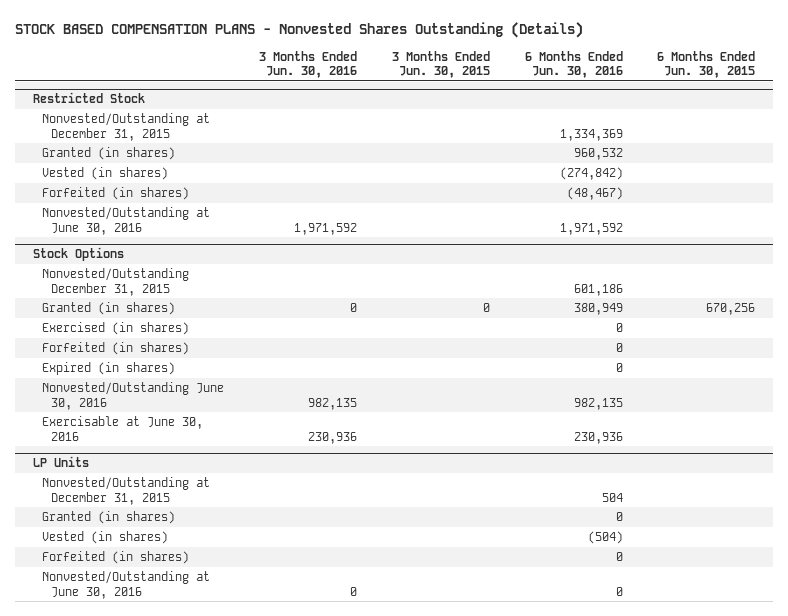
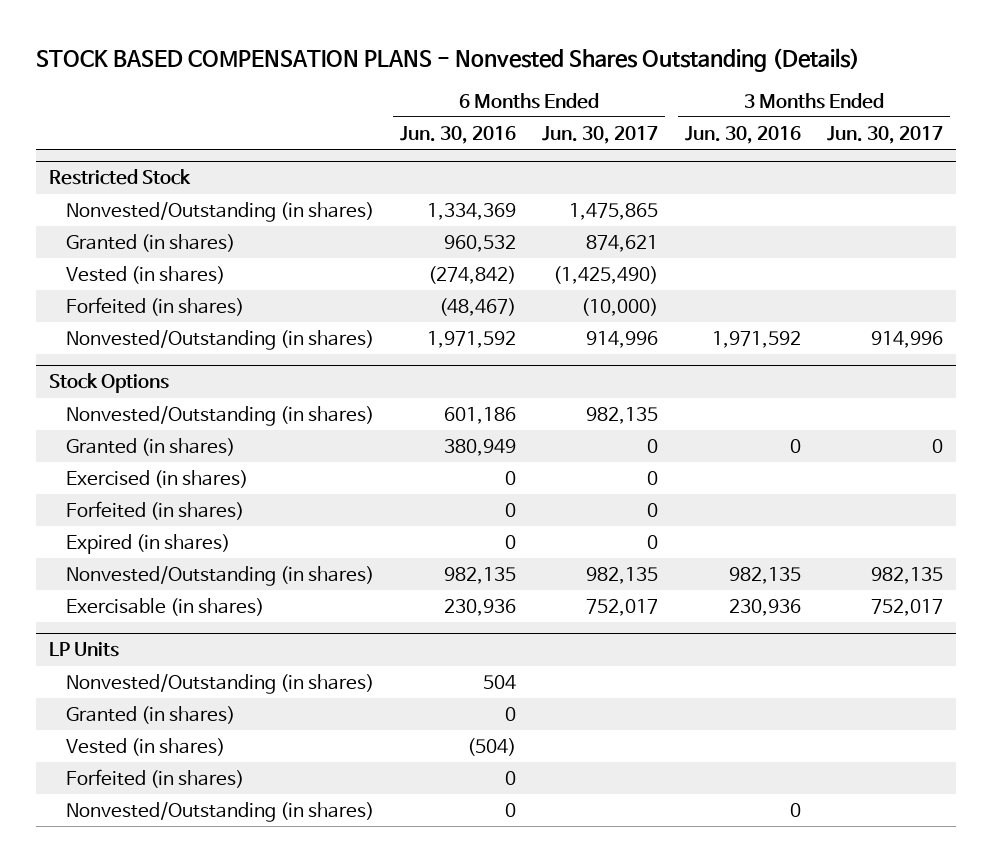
[391,50,490,79] 3 Months Ended Jun. 30, 2015 -> none
[657,50,756,79] 6 Months Ended Jun. 30, 2015 -> none
none -> [542,126,659,145] Jun. 30, 2017
none -> [827,126,944,145] Jun. 30, 2017
[42,113,211,141] Nonvested/Outstanding at December 31, 2015 -> [65,202,374,223] Nonvested/Outstanding (in shares)
[42,207,211,235] Nonvested/Outstanding at June 30, 2016 -> [65,330,374,351] Nonvested/Outstanding (in shares)
[42,268,190,296] Nonvested/Outstanding December 31, 2015 -> [65,406,374,427] Nonvested/Outstanding (in shares)
[42,382,225,410] Nonvested/Outstanding June 30, 2016 -> [65,566,374,587] Nonvested/Outstanding (in shares)
[42,416,204,441] Exercisable at June 30, 2016 -> [65,598,264,617] Exercisable (in shares)
[42,477,211,505] Nonvested/Outstanding at December 31, 2015 -> [65,674,374,695] Nonvested/Outstanding (in shares)
[42,571,211,599] Nonvested/Outstanding at June 30, 2016 -> [65,802,374,823] Nonvested/Outstanding (in shares)

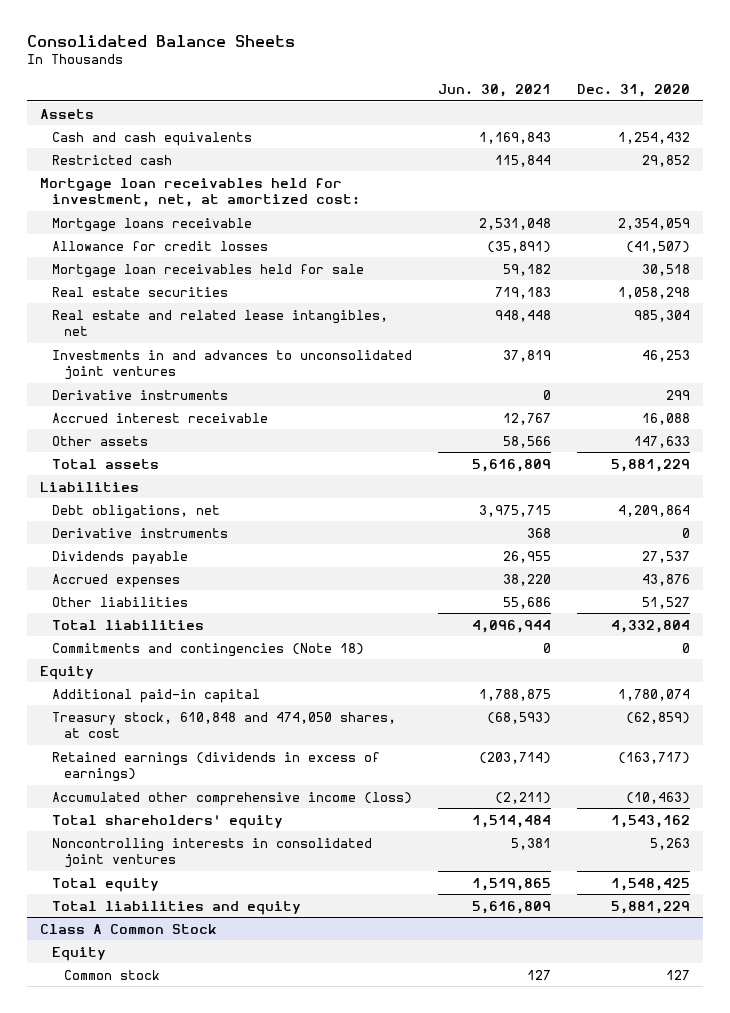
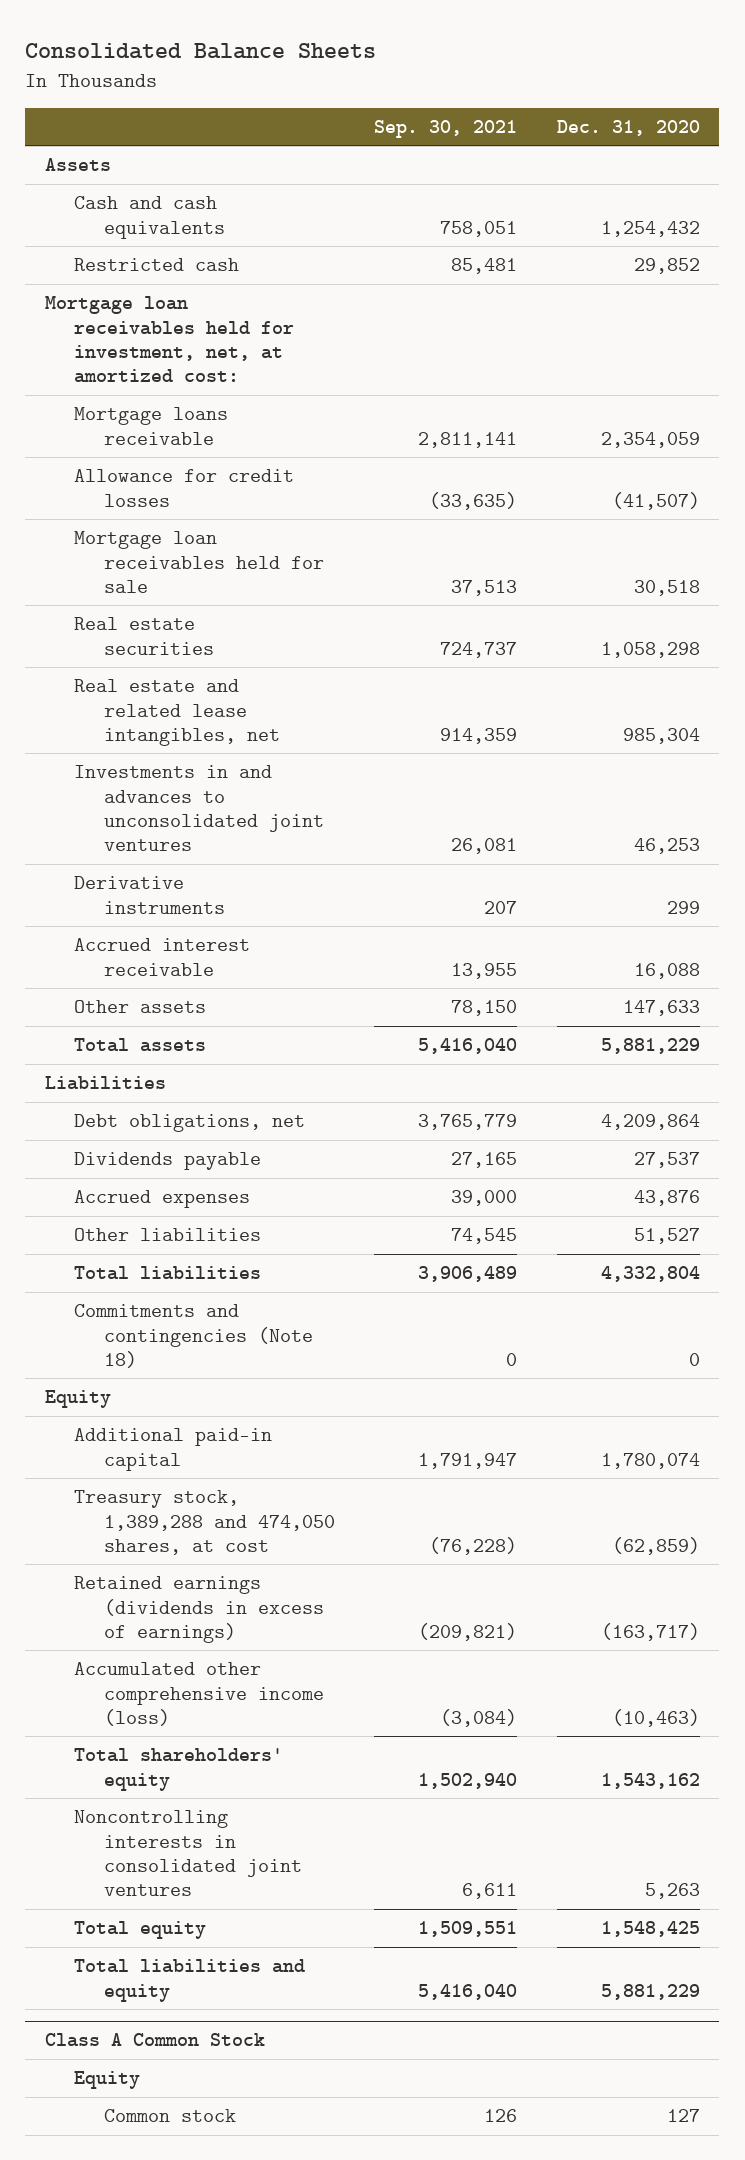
[438,83,552,97] Jun. 30, 2021 -> none
none -> [374,120,518,139] Sep. 30, 2021
[52,527,229,538] Derivative instruments -> none
[52,711,397,739] Treasury stock, 610,848 and 474,050 shares, at cost -> [74,1490,335,1555] Treasury stock, 1,389,288 and 474,050 shares, at cost

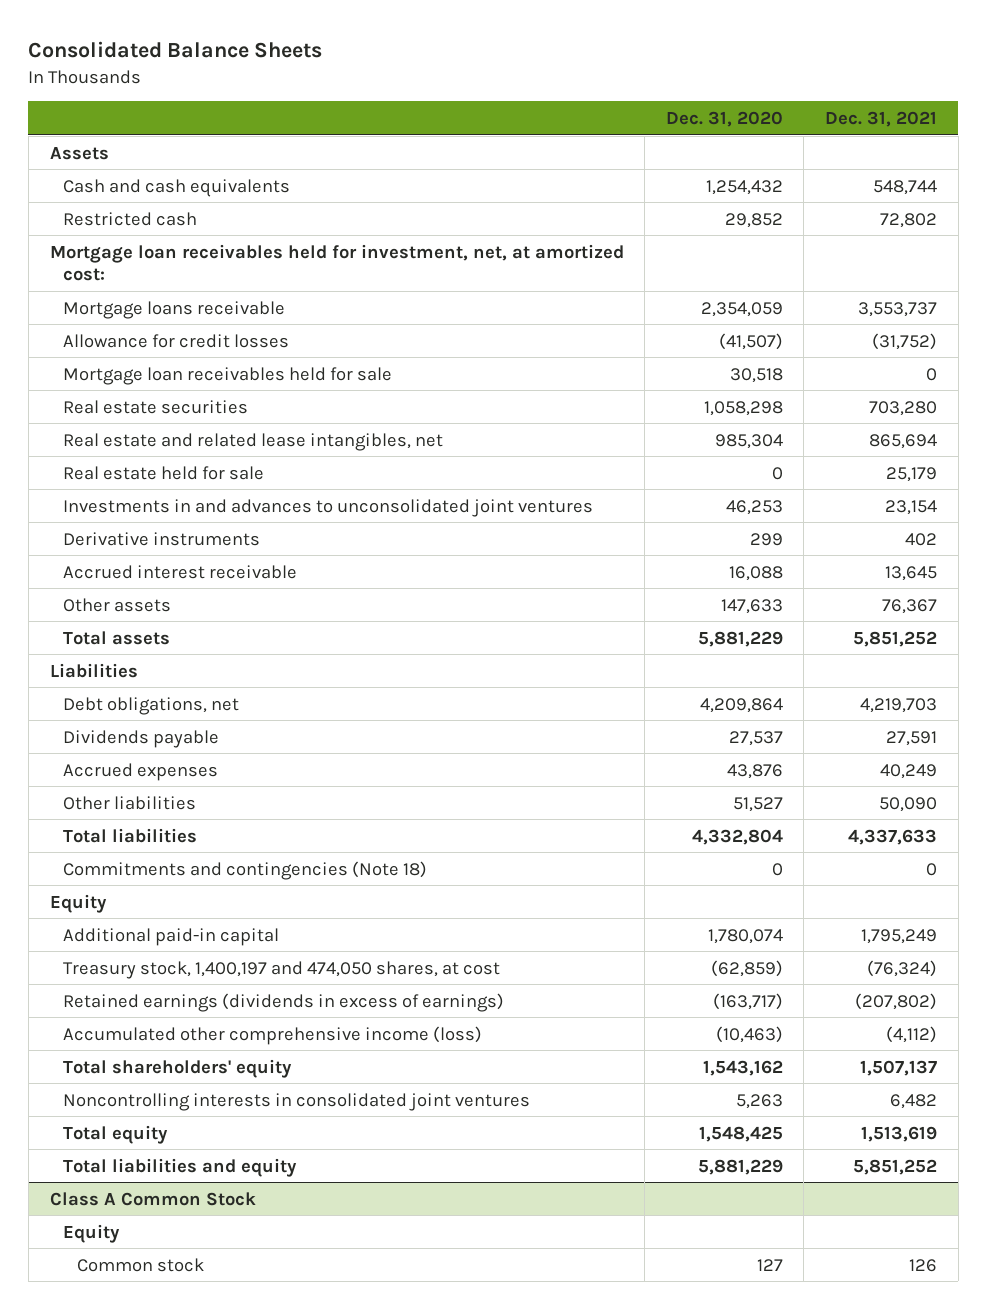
[374,120,518,139] Sep. 30, 2021 -> none
none -> [824,110,937,127] Dec. 31, 2021
none -> [63,465,265,480] Real estate held for sale
[74,1490,335,1555] Treasury stock, 1,389,288 and 474,050 shares, at cost -> [63,960,501,979] Treasury stock, 1,400,197 and 474,050 shares, at cost

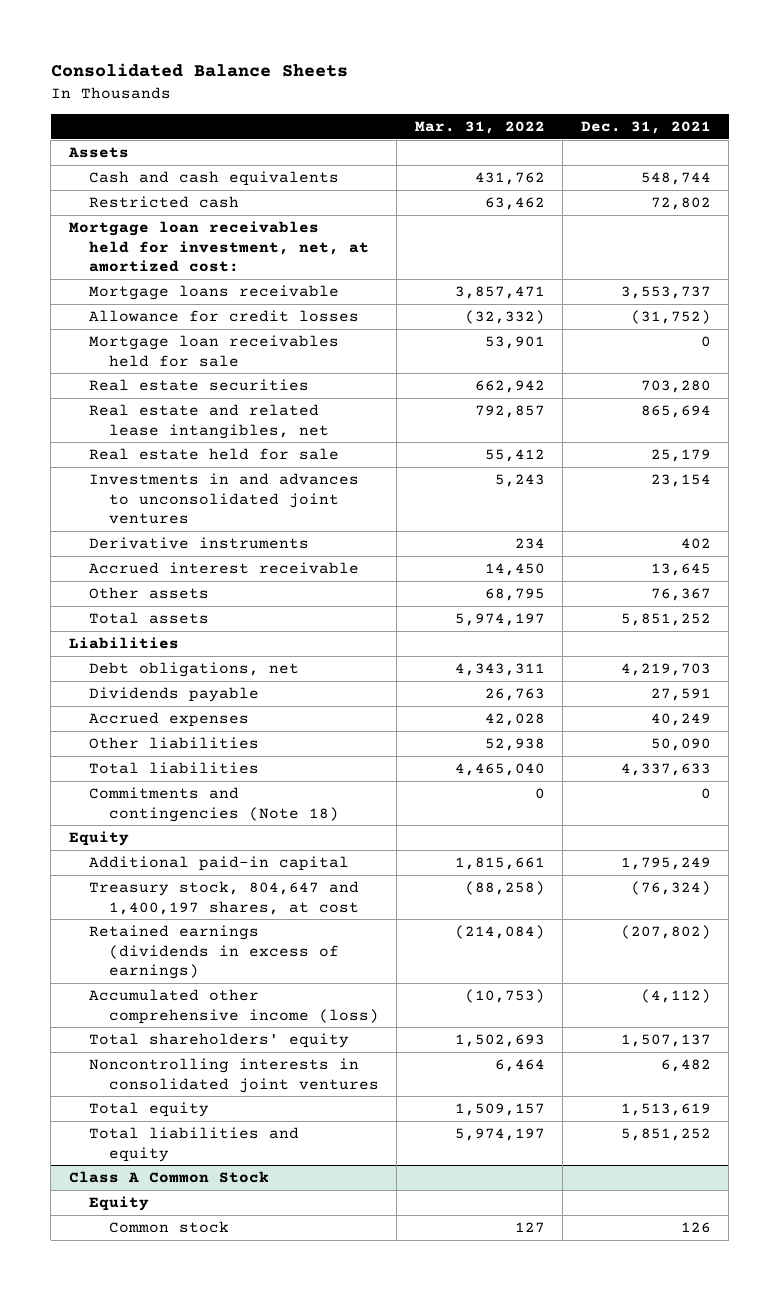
[665,110,783,127] Dec. 31, 2020 -> none
none -> [414,120,545,134] Mar. 31, 2022
[63,960,501,979] Treasury stock, 1,400,197 and 474,050 shares, at cost -> [88,881,359,915] Treasury stock, 804,647 and 1,400,197 shares, at cost

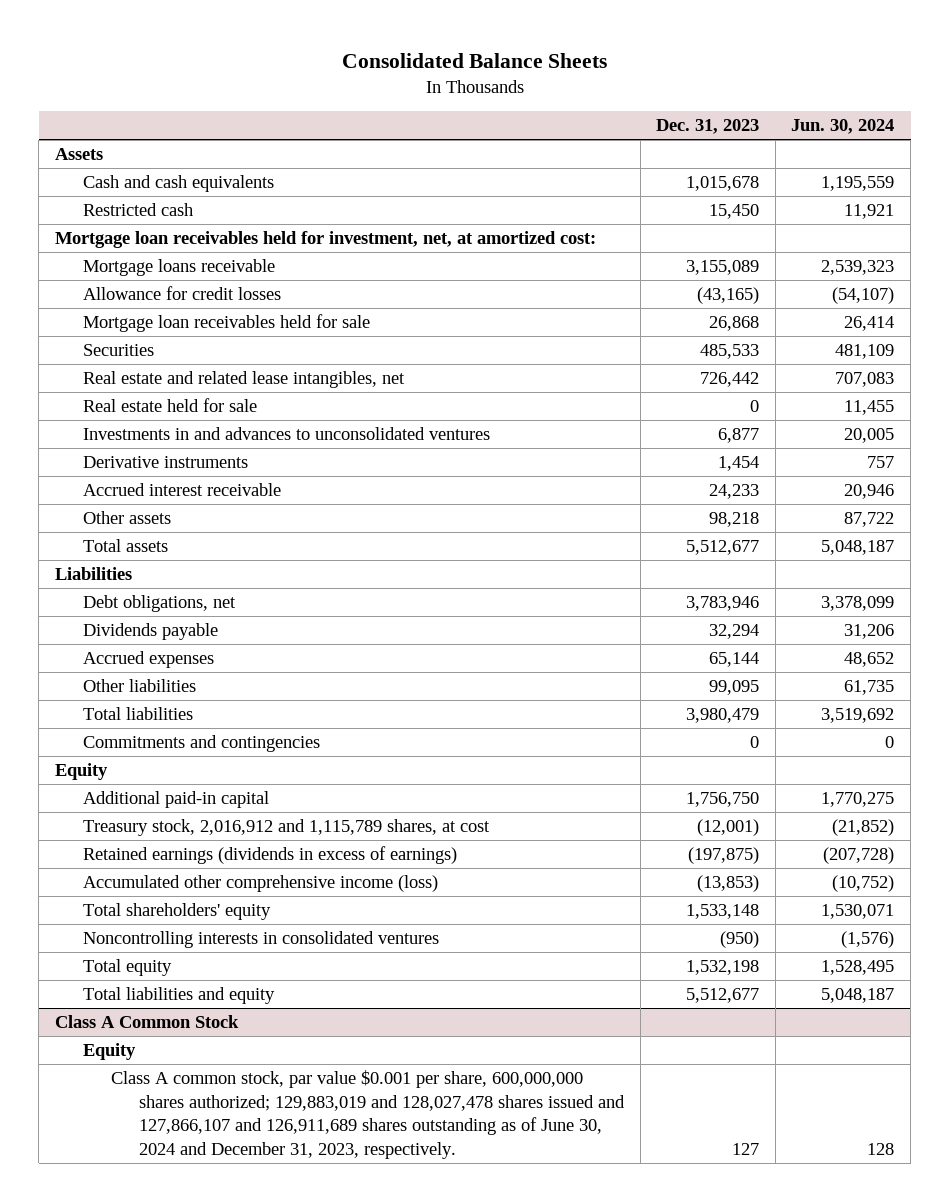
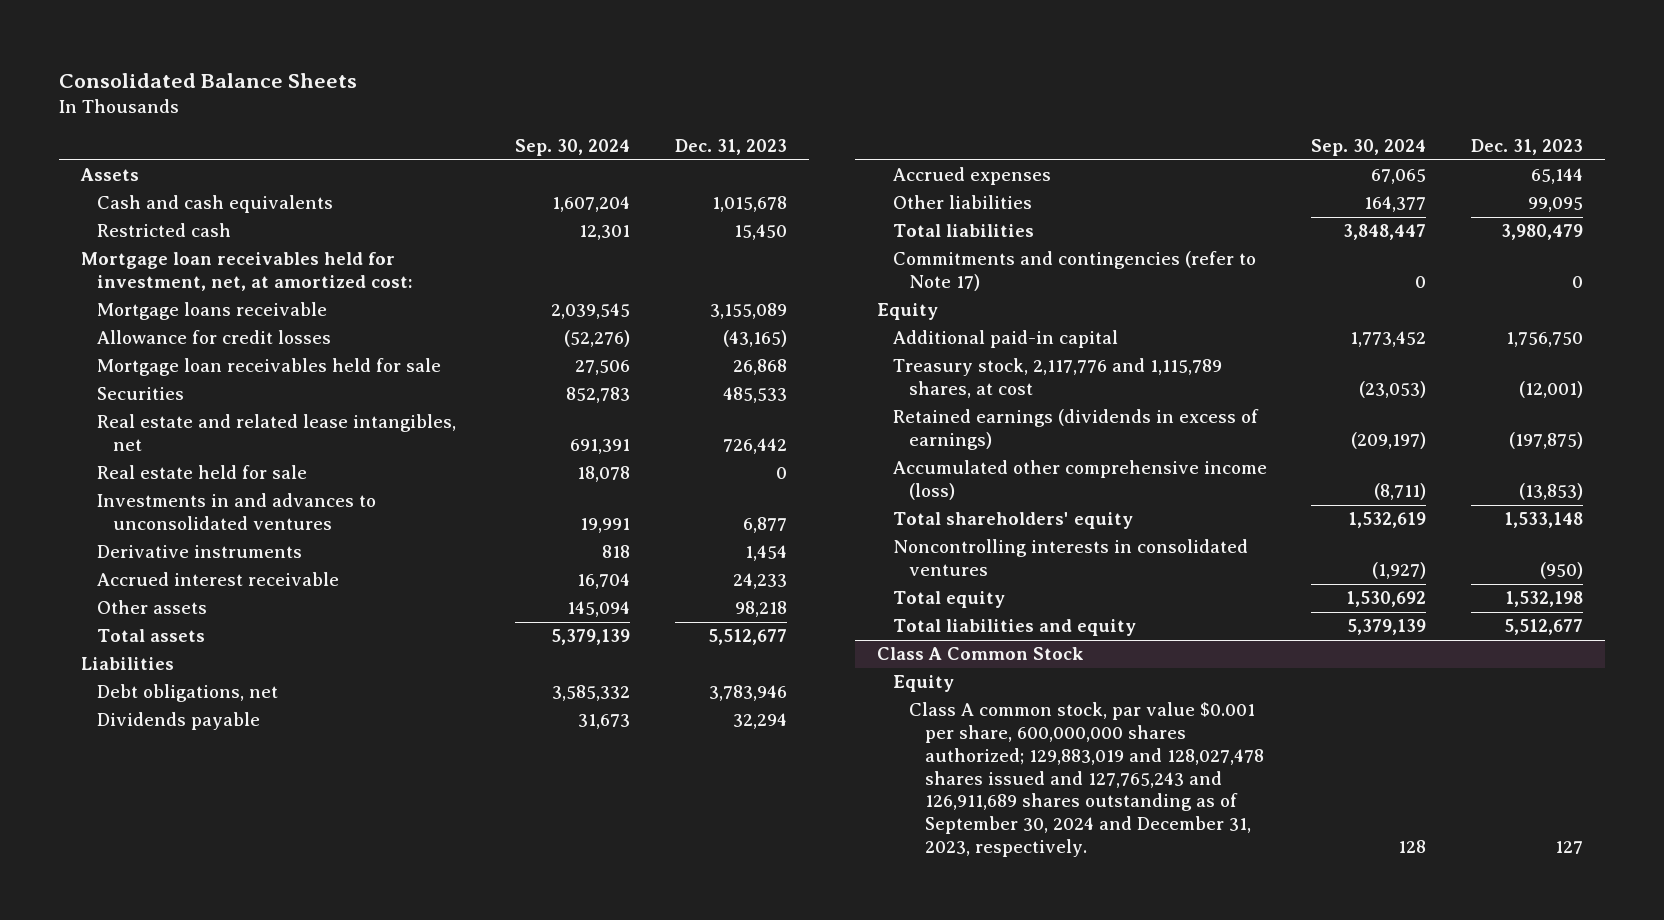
[791,119,895,135] Jun. 30, 2024 -> none
none -> [515,139,631,157] Sep. 30, 2024
[82,735,320,753] Commitments and contingencies -> [893,251,1257,292] Commitments and contingencies (refer to Note 17)
[82,819,490,837] Treasury stock, 2,016,912 and 1,115,789 shares, at cost -> [893,358,1223,399] Treasury stock, 2,117,776 and 1,115,789 shares, at cost
[110,1070,625,1160] Class A common stock, par value $0.001 per share, 600,000,000 shares authorized; 129,883,019 and 128,027,478 shares issued and 127,866,107 and 126,911,689 shares outstanding as of June 30, 2024 and December 31, 2023, respectively. -> [908,702,1264,858] Class A common stock, par value $0.001 per share, 600,000,000 shares authorized; 129,883,019 and 128,027,478 shares issued and 127,765,243 and 126,911,689 shares outstanding as of September 30, 2024 and December 31, 2023, respectively.

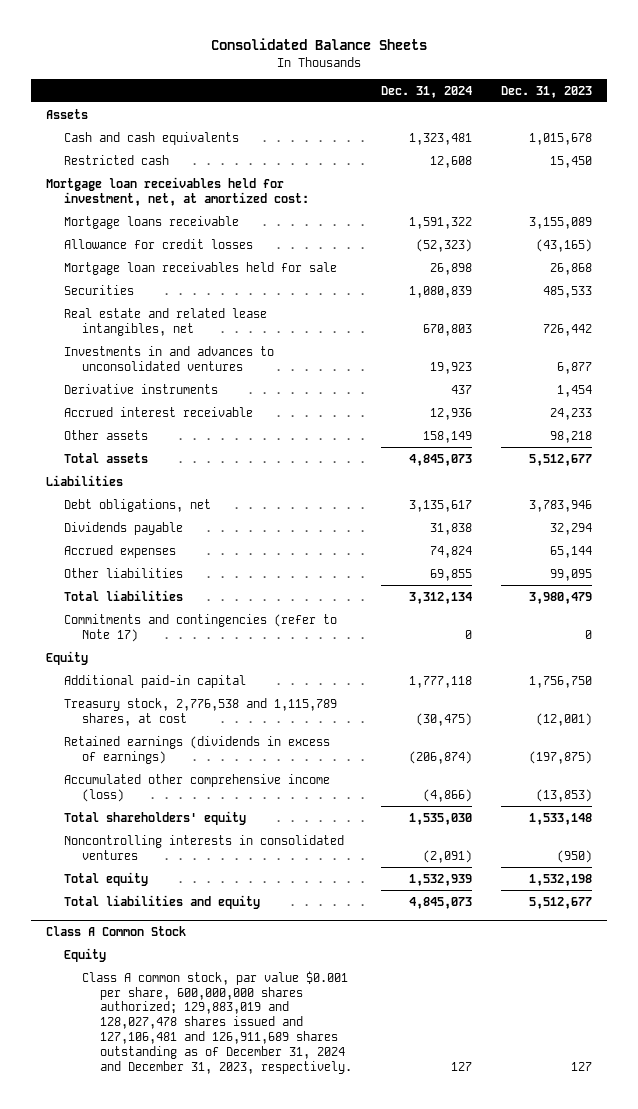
[515,139,631,157] Sep. 30, 2024 -> none
none -> [380,85,472,98] Dec. 31, 2024
[96,465,307,480] Real estate held for sale -> none
[893,358,1223,399] Treasury stock, 2,117,776 and 1,115,789 shares, at cost -> [63,697,337,726] Treasury stock, 2,776,538 and 1,115,789 shares, at cost
[908,702,1264,858] Class A common stock, par value $0.001 per share, 600,000,000 shares authorized; 129,883,019 and 128,027,478 shares issued and 127,765,243 and 126,911,689 shares outstanding as of September 30, 2024 and December 31, 2023, respectively. -> [81,970,352,1074] Class A common stock, par value $0.001 per share, 600,000,000 shares authorized; 129,883,019 and 128,027,478 shares issued and 127,106,481 and 126,911,689 shares outstanding as of December 31, 2024 and December 31, 2023, respectively.

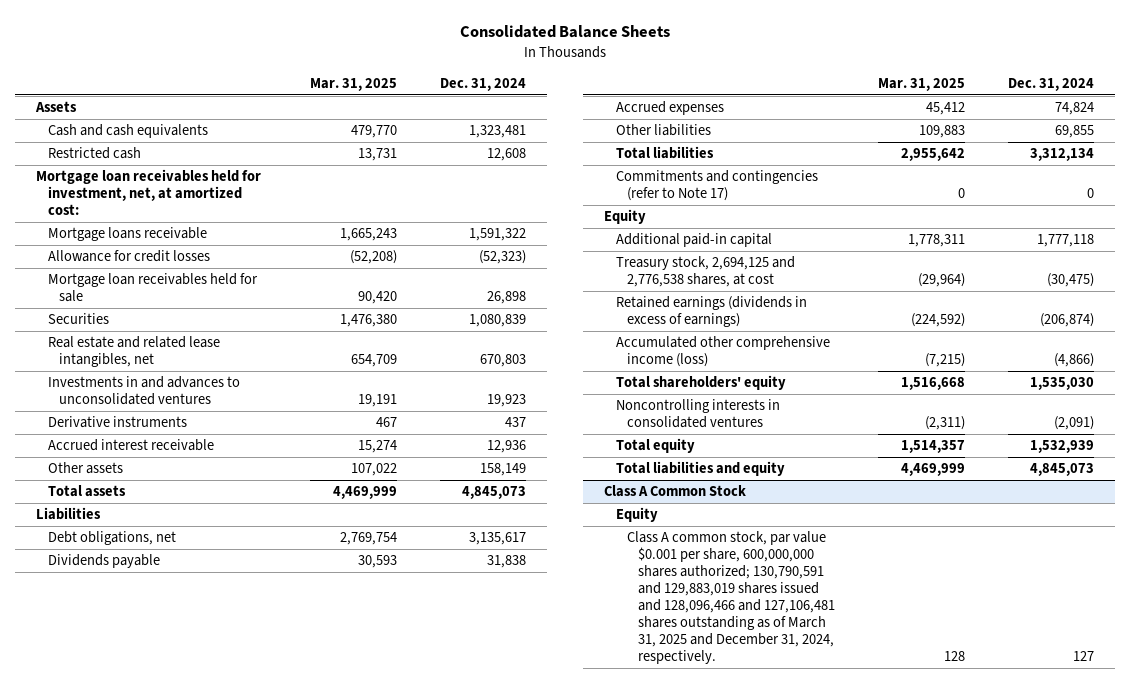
[501,85,593,98] Dec. 31, 2023 -> none
none -> [309,77,397,91] Mar. 31, 2025
[63,697,337,726] Treasury stock, 2,776,538 and 1,115,789 shares, at cost -> [615,256,795,288] Treasury stock, 2,694,125 and 2,776,538 shares, at cost
[81,970,352,1074] Class A common stock, par value $0.001 per share, 600,000,000 shares authorized; 129,883,019 and 128,027,478 shares issued and 127,106,481 and 126,911,689 shares outstanding as of December 31, 2024 and December 31, 2023, respectively. -> [626,531,836,664] Class A common stock, par value $0.001 per share, 600,000,000 shares authorized; 130,790,591 and 129,883,019 shares issued and 128,096,466 and 127,106,481 shares outstanding as of March 31, 2025 and December 31, 2024, respectively.

